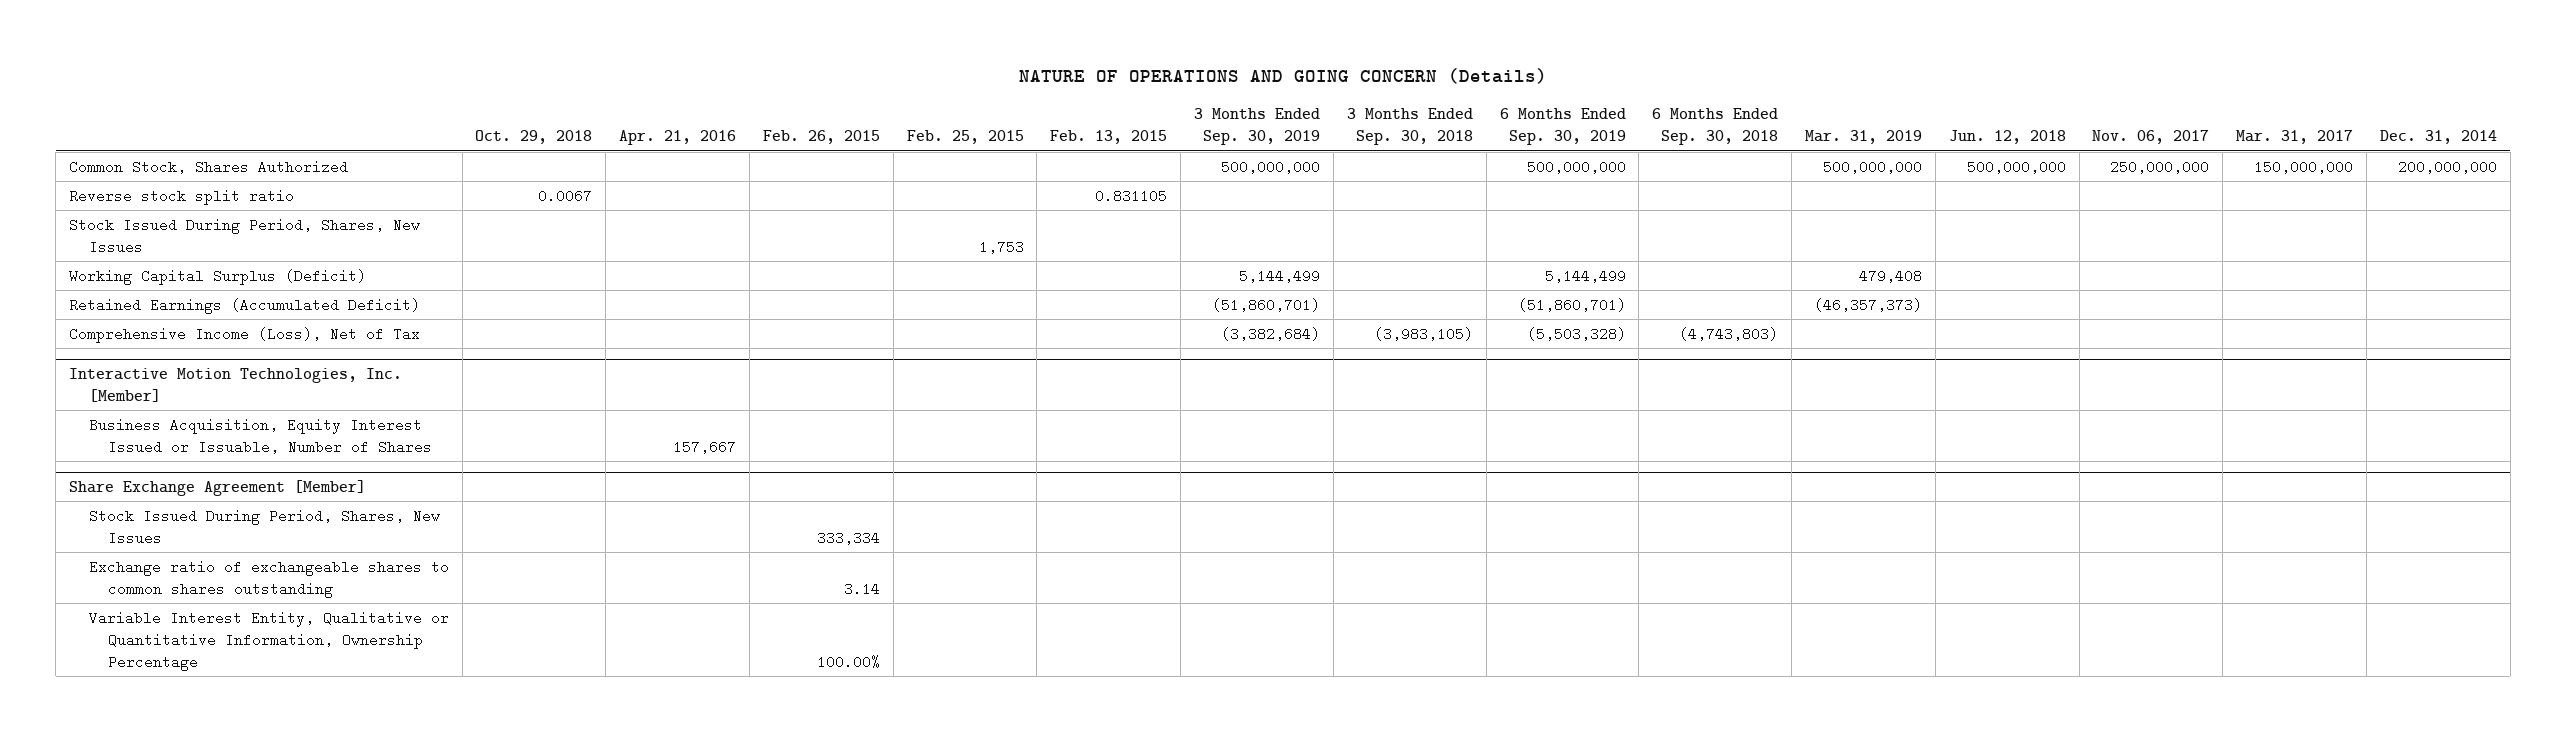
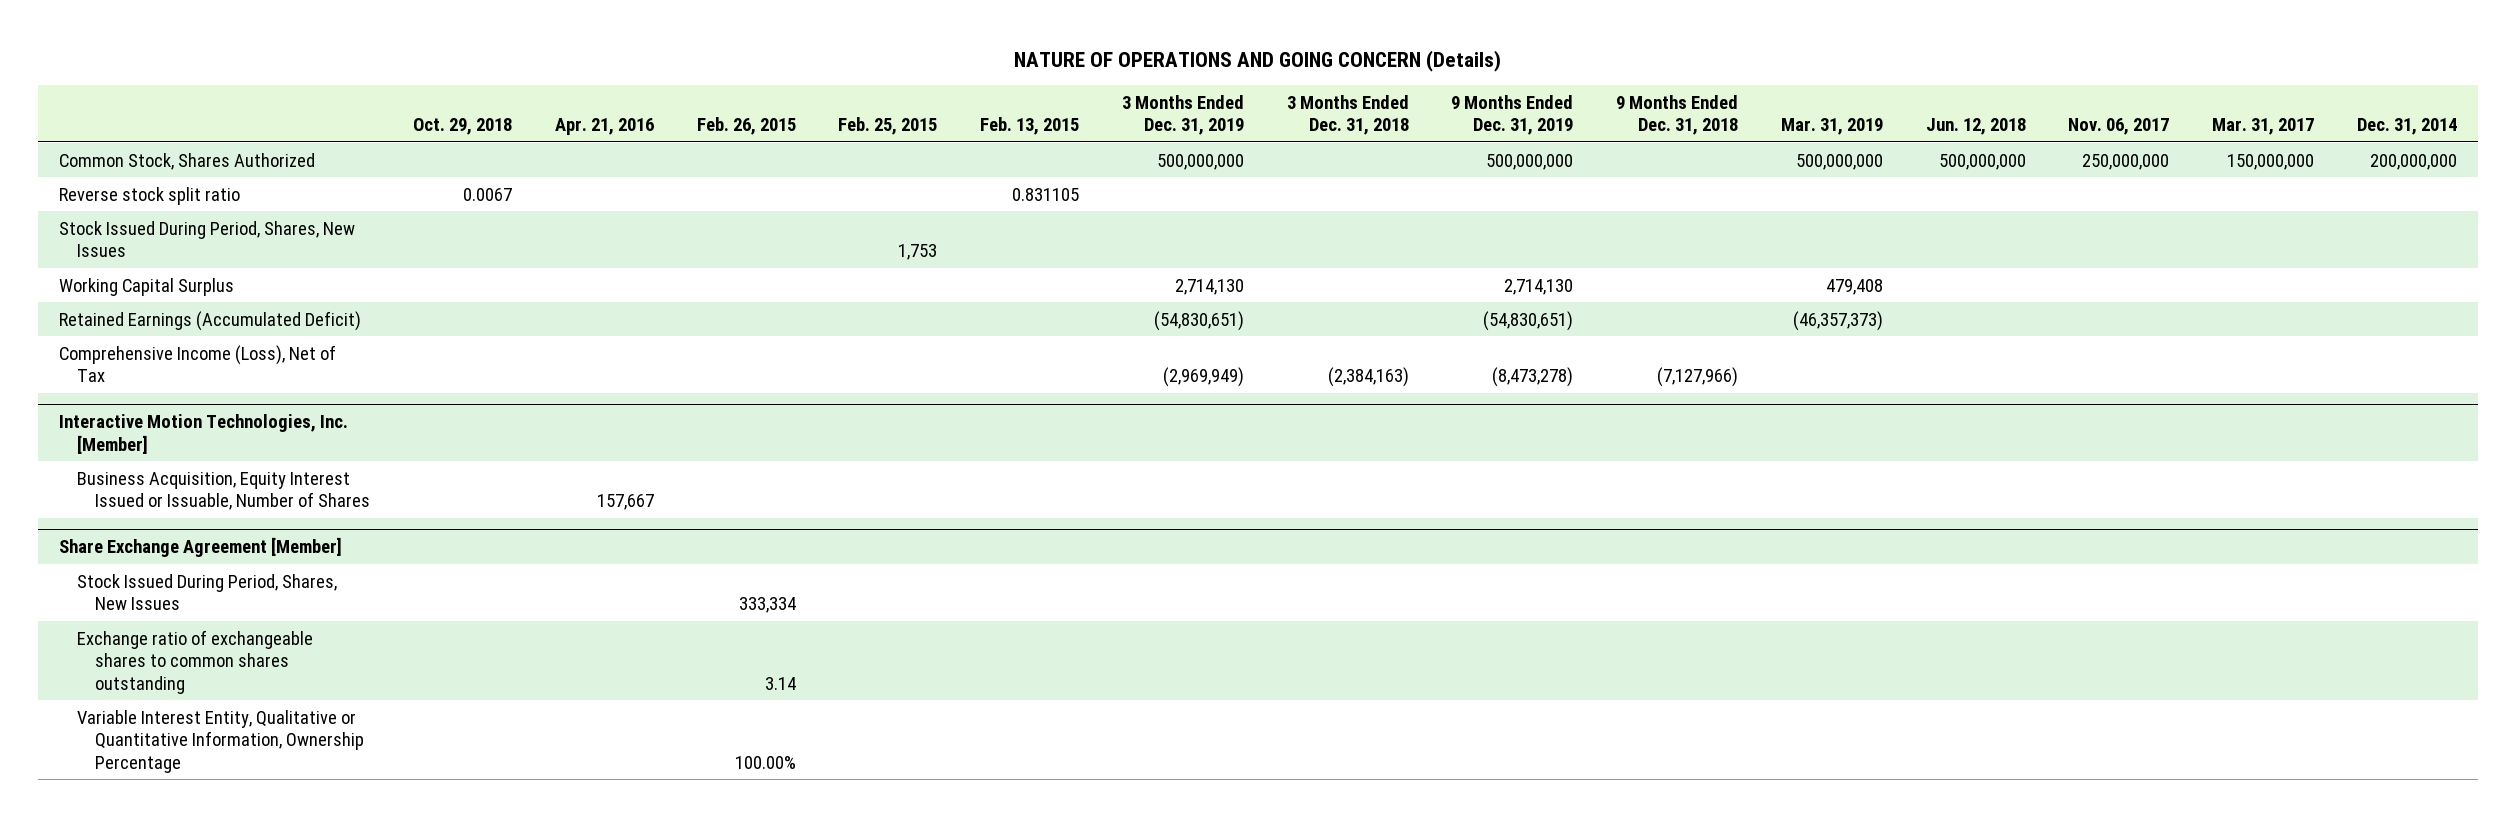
[1194,108,1321,146] 3 Months Ended Sep. 30, 2019 -> none
[1346,108,1473,146] 3 Months Ended Sep. 30, 2018 -> none
[1499,108,1626,146] 6 Months Ended Sep. 30, 2019 -> none
[1652,108,1779,146] 6 Months Ended Sep. 30, 2018 -> none
none -> [1121,94,1244,136] 3 Months Ended Dec. 31, 2019
none -> [1286,94,1409,136] 3 Months Ended Dec. 31, 2018
none -> [1451,94,1574,136] 9 Months Ended Dec. 31, 2019
none -> [1616,94,1739,136] 9 Months Ended Dec. 31, 2018
[69,268,367,285] Working Capital Surplus (Deficit) -> [59,277,235,296] Working Capital Surplus

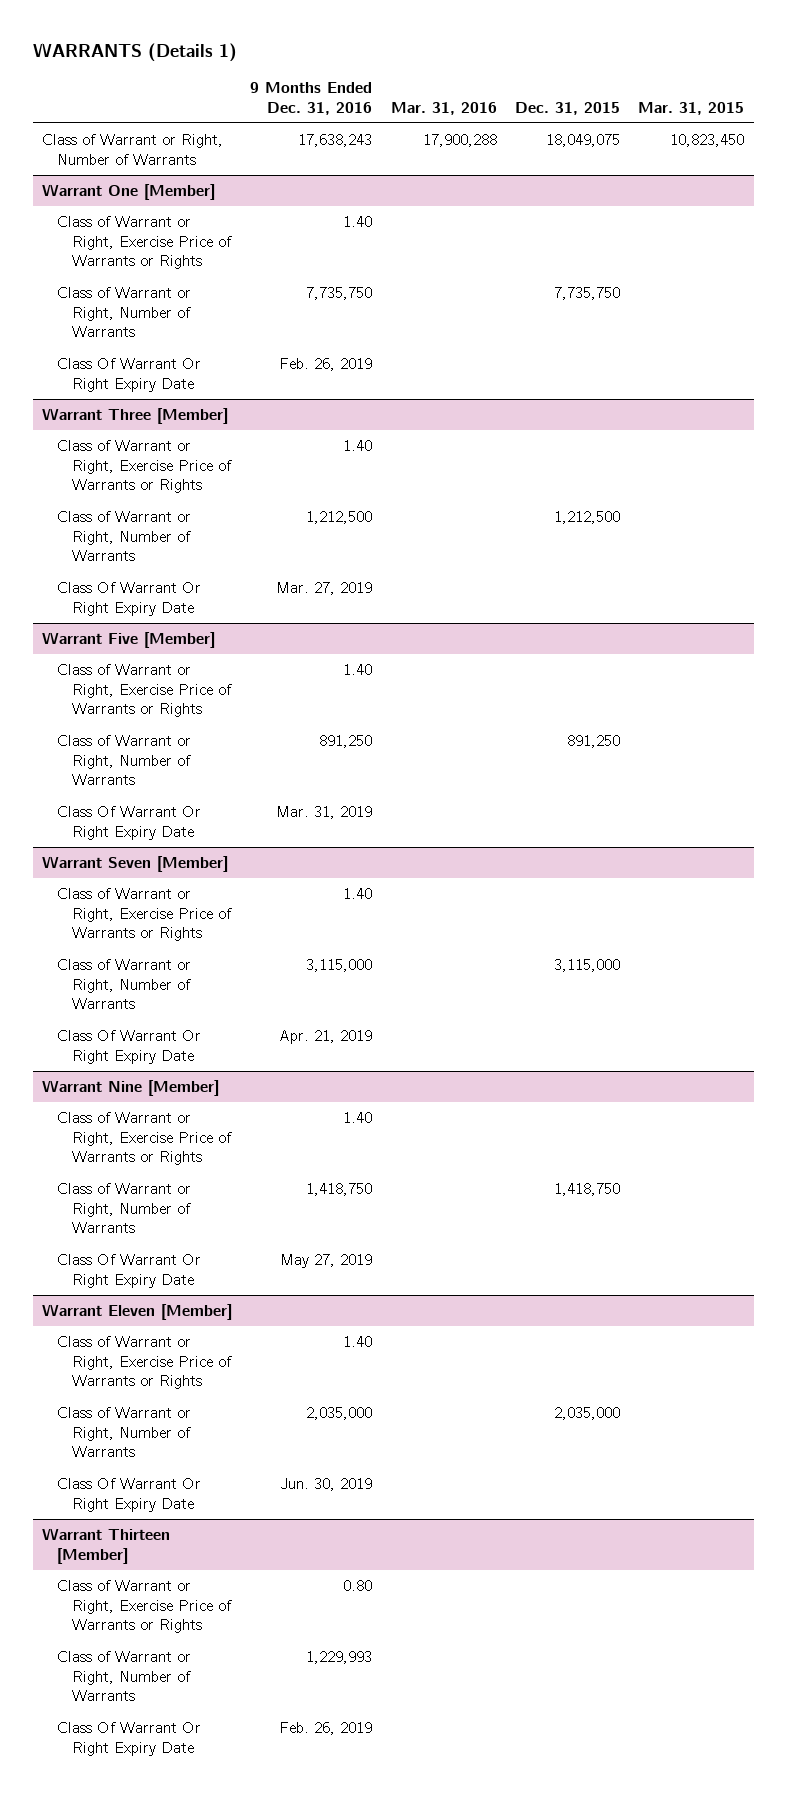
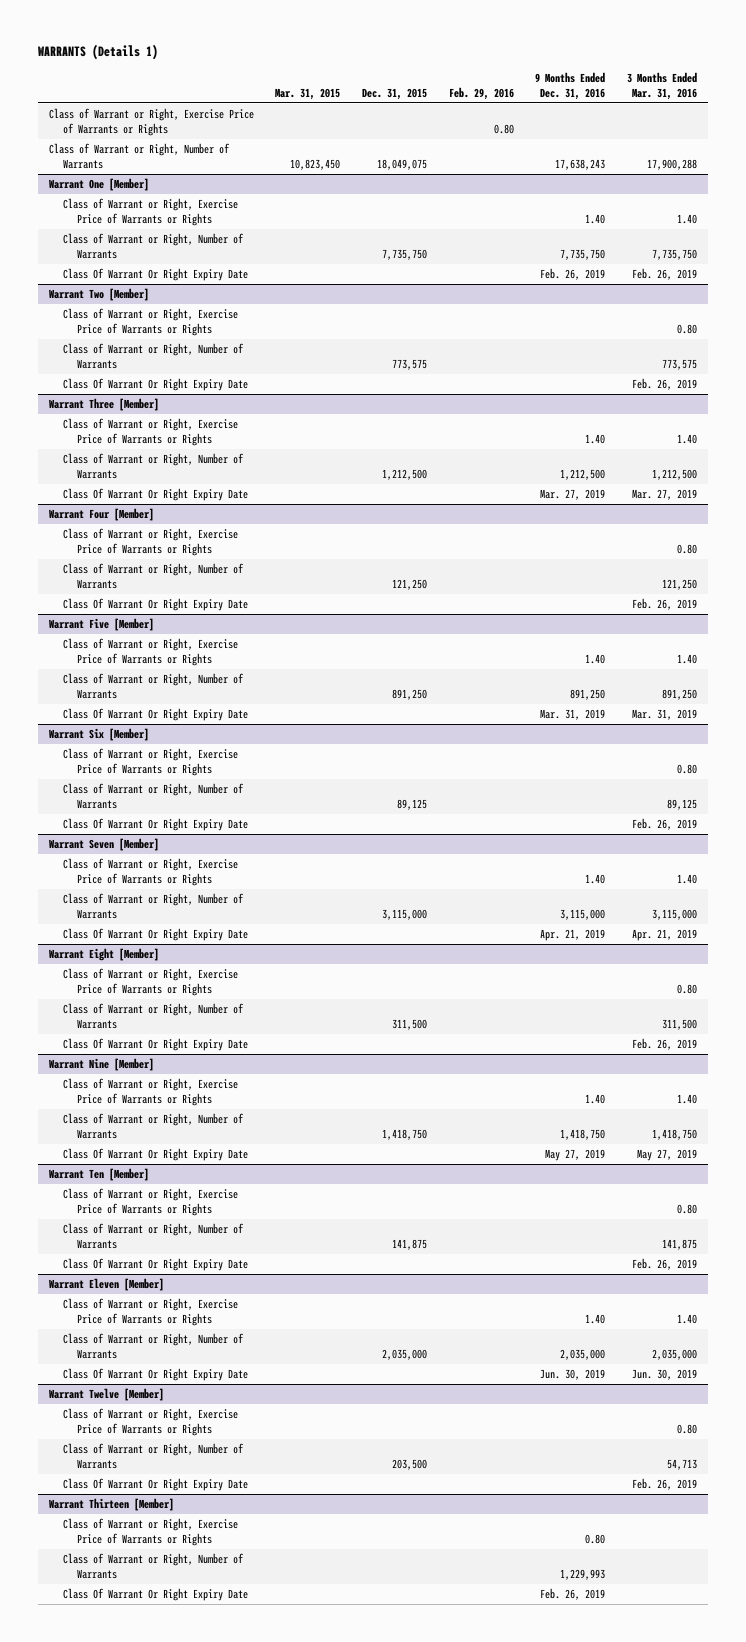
[390,101,497,115] Mar. 31, 2016 -> none
none -> [448,86,514,100] Feb. 29, 2016
none -> [627,71,698,100] 3 Months Ended Mar. 31, 2016
none -> [48,108,254,137] Class of Warrant or Right, Exercise Price of Warrants or Rights
none -> [48,288,149,302] Warrant Two [Member]
none -> [63,308,239,337] Class of Warrant or Right, Exercise Price of Warrants or Rights
none -> [63,343,245,370] Class of Warrant or Right, Number of Warrants
none -> [63,378,249,392] Class Of Warrant Or Right Expiry Date
none -> [48,508,154,522] Warrant Four [Member]
none -> [63,528,239,557] Class of Warrant or Right, Exercise Price of Warrants or Rights
none -> [63,563,245,590] Class of Warrant or Right, Number of Warrants
none -> [63,598,249,612] Class Of Warrant Or Right Expiry Date
none -> [48,728,149,742] Warrant Six [Member]
none -> [63,748,239,777] Class of Warrant or Right, Exercise Price of Warrants or Rights
none -> [63,783,245,810] Class of Warrant or Right, Number of Warrants
none -> [63,818,249,832] Class Of Warrant Or Right Expiry Date
none -> [48,948,159,962] Warrant Eight [Member]
none -> [63,968,239,997] Class of Warrant or Right, Exercise Price of Warrants or Rights
none -> [63,1003,245,1030] Class of Warrant or Right, Number of Warrants
none -> [63,1038,249,1052] Class Of Warrant Or Right Expiry Date
none -> [48,1168,149,1182] Warrant Ten [Member]
none -> [63,1188,239,1217] Class of Warrant or Right, Exercise Price of Warrants or Rights
none -> [63,1223,245,1250] Class of Warrant or Right, Number of Warrants
none -> [63,1258,249,1272] Class Of Warrant Or Right Expiry Date
none -> [48,1388,164,1402] Warrant Twelve [Member]
none -> [63,1408,239,1437] Class of Warrant or Right, Exercise Price of Warrants or Rights
none -> [63,1443,245,1470] Class of Warrant or Right, Number of Warrants
none -> [63,1478,249,1492] Class Of Warrant Or Right Expiry Date

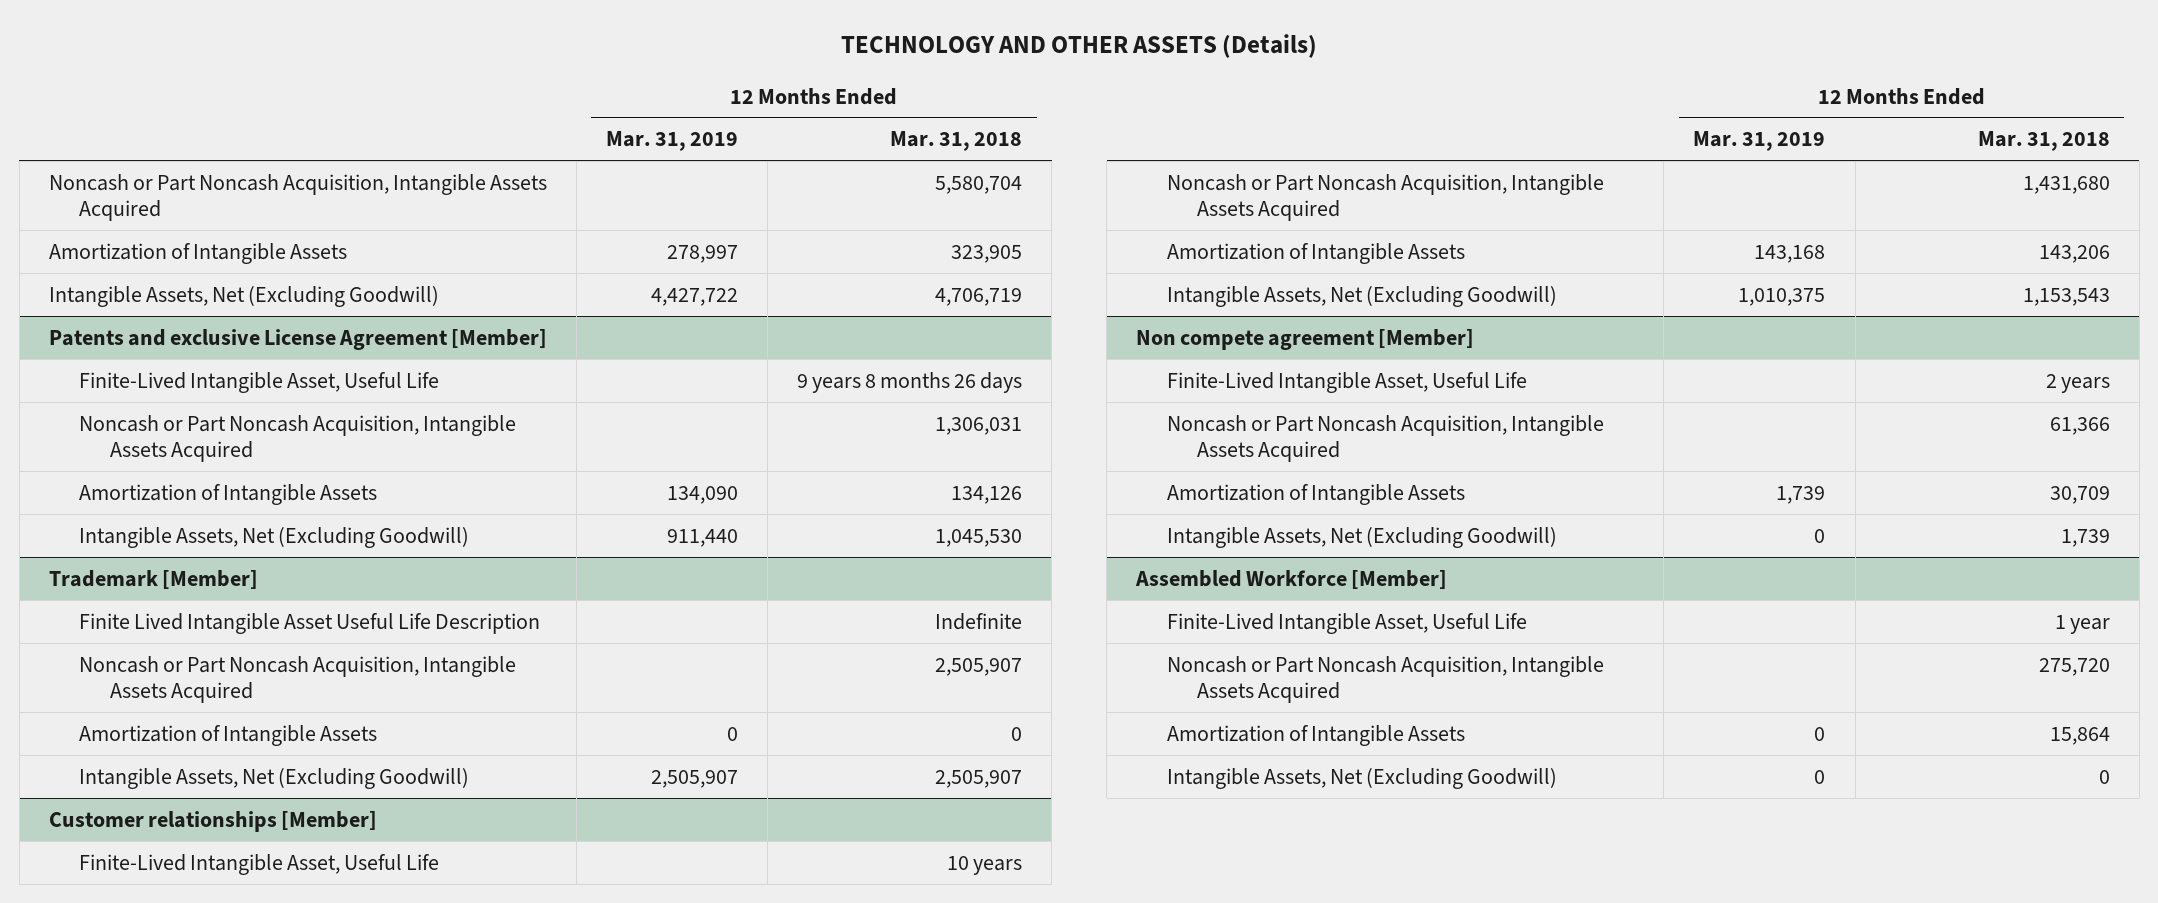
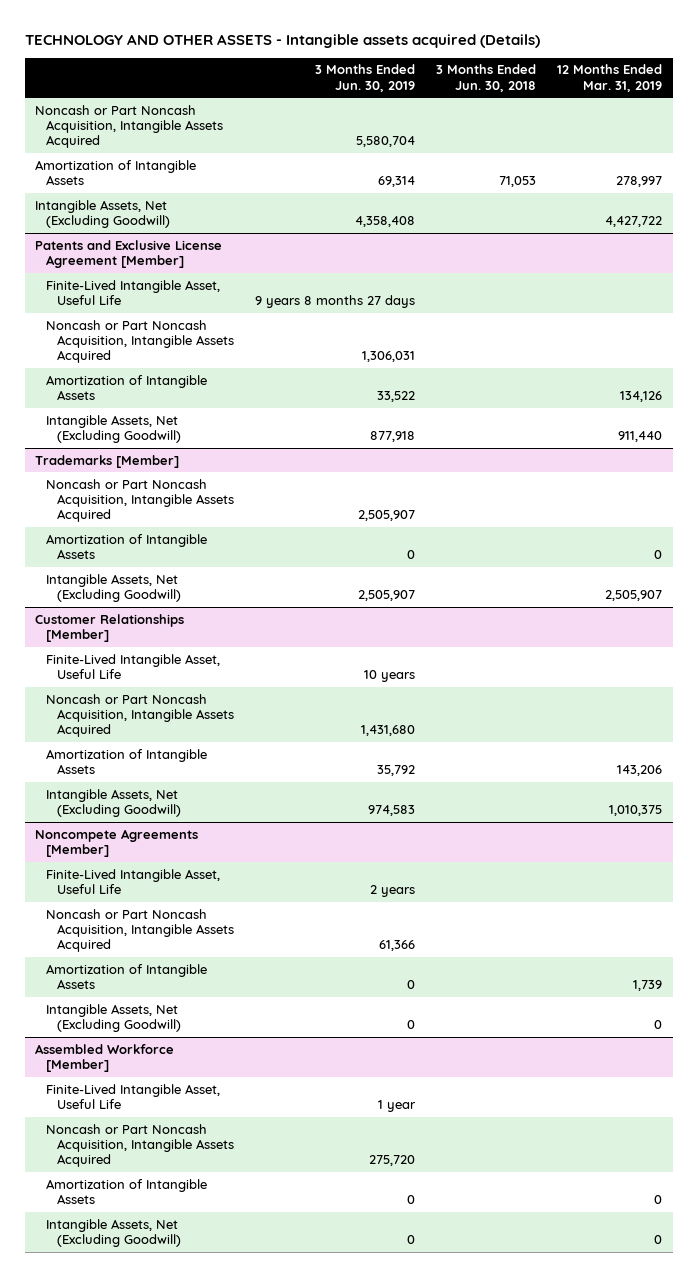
[841,34,1318,59] TECHNOLOGY AND OTHER ASSETS (Details) -> [24,33,540,48] TECHNOLOGY AND OTHER ASSETS - Intangible assets acquired (Details)
[890,131,1023,152] Mar. 31, 2018 -> none
none -> [314,64,415,92] 3 Months Ended Jun. 30, 2019
none -> [436,64,537,92] 3 Months Ended Jun. 30, 2018
[48,328,547,350] Patents and exclusive License Agreement [Member] -> [35,239,223,269] Patents and Exclusive License Agreement [Member]
[666,485,738,504] 134,090 -> [620,391,663,403] 134,126
[79,612,541,634] Finite Lived Intangible Asset Useful Life Description -> none
[48,569,258,589] Trademark [Member] -> [35,454,180,468] Trademarks [Member]
[48,810,377,832] Customer relationships [Member] -> [35,613,185,643] Customer Relationships [Member]
[1754,244,1826,263] 143,168 -> [617,765,663,777] 143,206
[1136,328,1475,350] Non compete agreement [Member] -> [35,828,199,858] Noncompete Agreements [Member]

